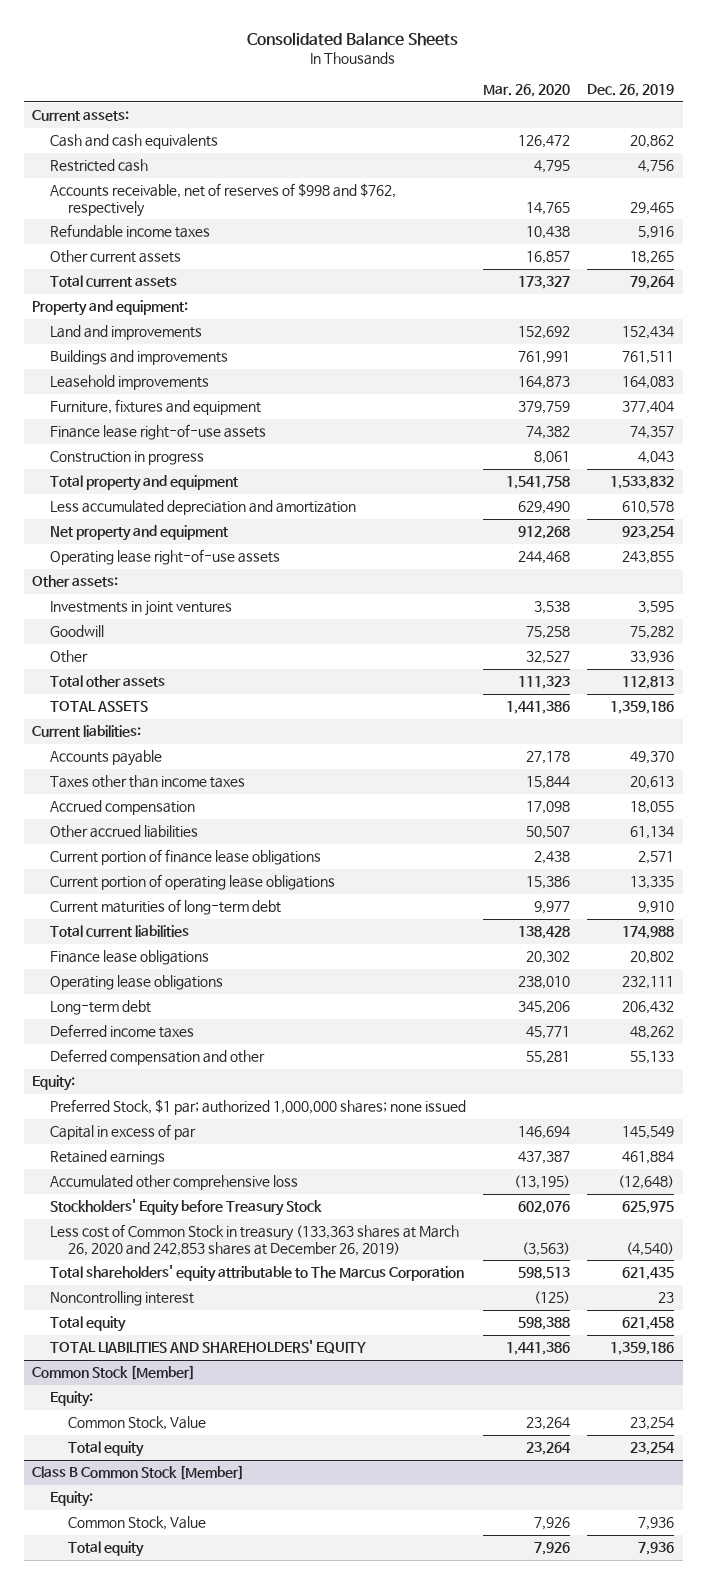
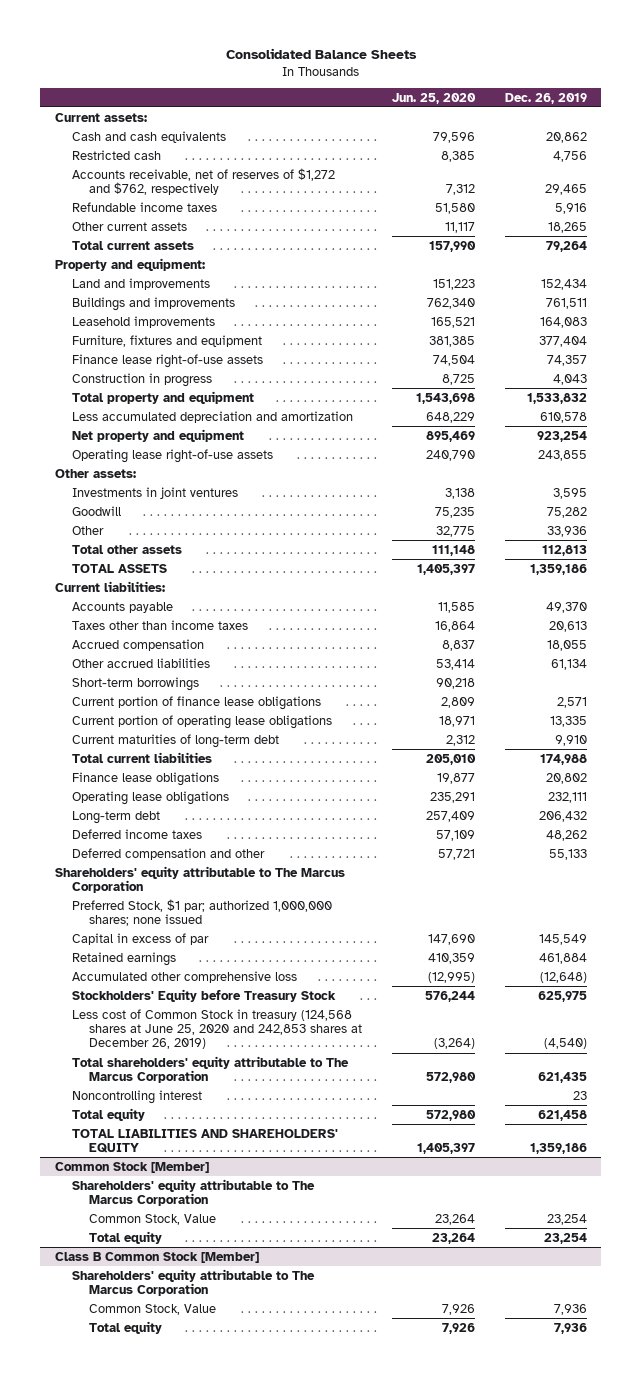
[483,84,571,98] Mar. 26, 2020 -> none
none -> [391,92,476,104] Jun. 25, 2020
[50,183,397,217] Accounts receivable, net of reserves of $998 and $762, respectively -> [71,167,335,195] Accounts receivable, net of reserves of $1,272 and $762, respectively
none -> [71,676,199,691] Short-term borrowings
[32,1075,76,1092] Equity: -> none
none -> [54,865,345,893] Shareholders' equity attributable to The Marcus Corporation
[50,1224,460,1256] Less cost of Common Stock in treasury (133,363 shares at March 26, 2020 and 242,853 shares at December 26, 2019) -> [71,1008,363,1050] Less cost of Common Stock in treasury (124,568 shares at June 25, 2020 and 242,853 shares at December 26, 2019)
[50,1391,94,1408] Equity: -> none
none -> [71,1178,315,1206] Shareholders' equity attributable to The Marcus Corporation
[50,1491,94,1508] Equity: -> none
none -> [71,1268,315,1296] Shareholders' equity attributable to The Marcus Corporation

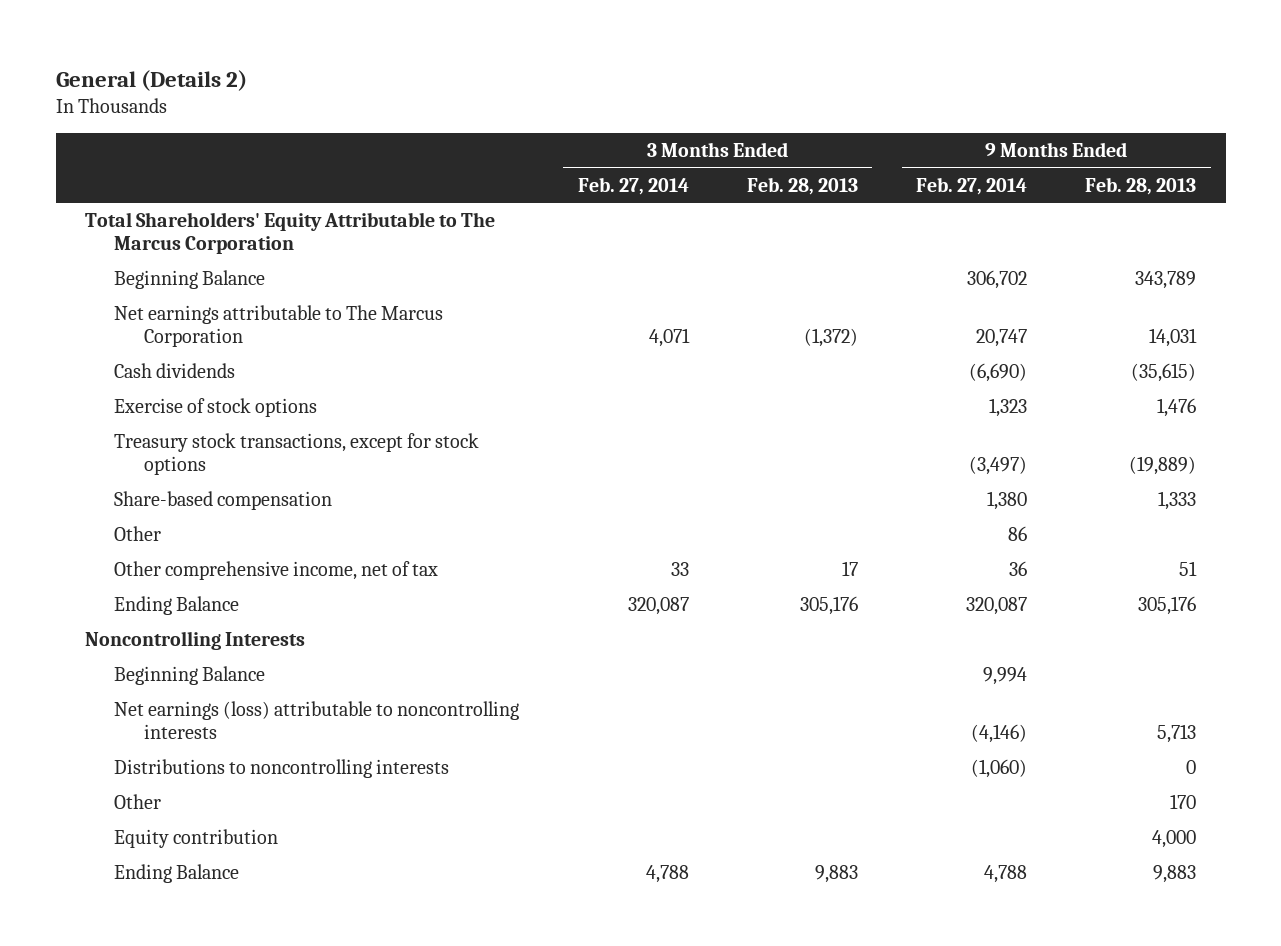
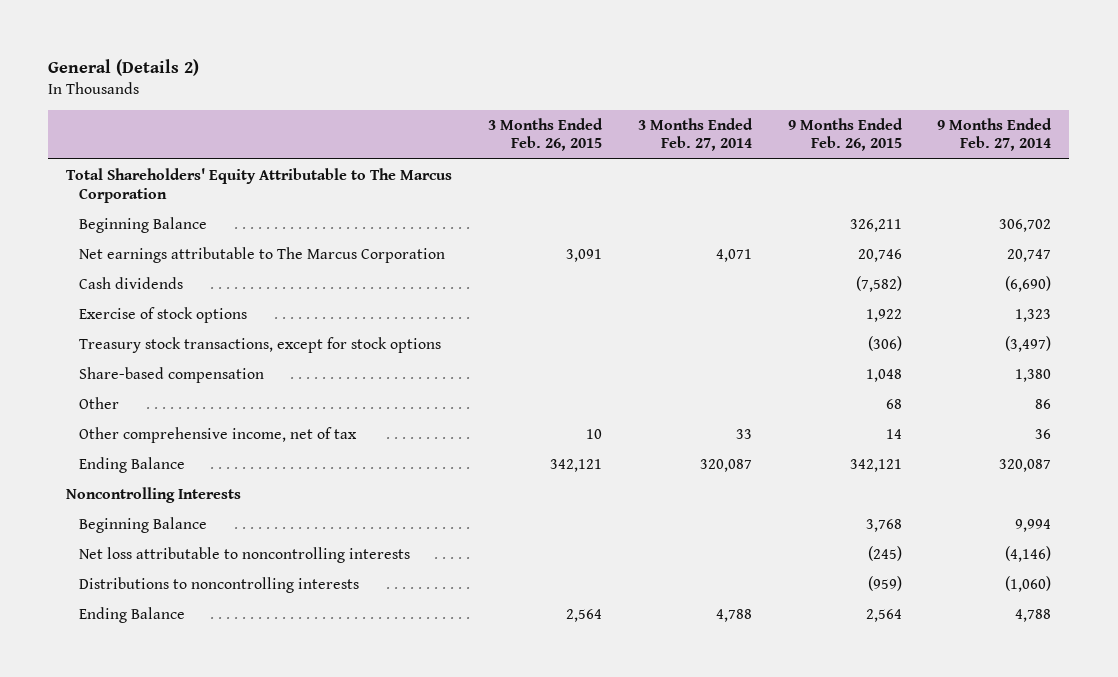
[746,176,858,195] Feb. 28, 2013 -> none
[1085,176,1197,195] Feb. 28, 2013 -> none
none -> [487,117,603,152] 3 Months Ended Feb. 26, 2015
none -> [787,117,903,152] 9 Months Ended Feb. 26, 2015
[114,701,520,739] Net earnings (loss) attributable to noncontrolling interests -> [79,546,411,563] Net loss attributable to noncontrolling interests
[114,794,162,810] Other -> none
[114,829,279,849] Equity contribution -> none

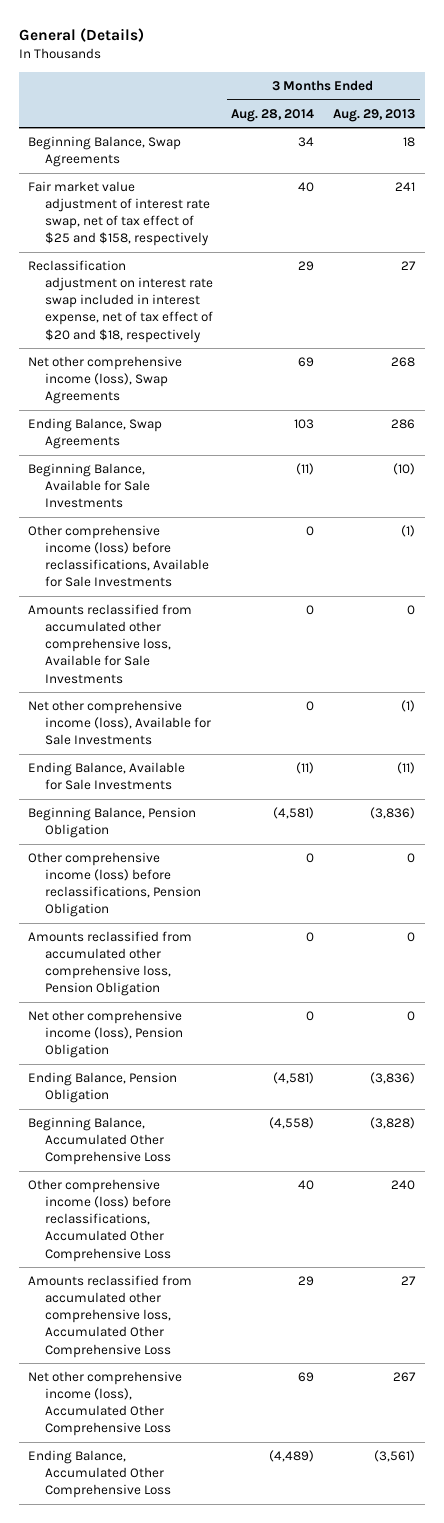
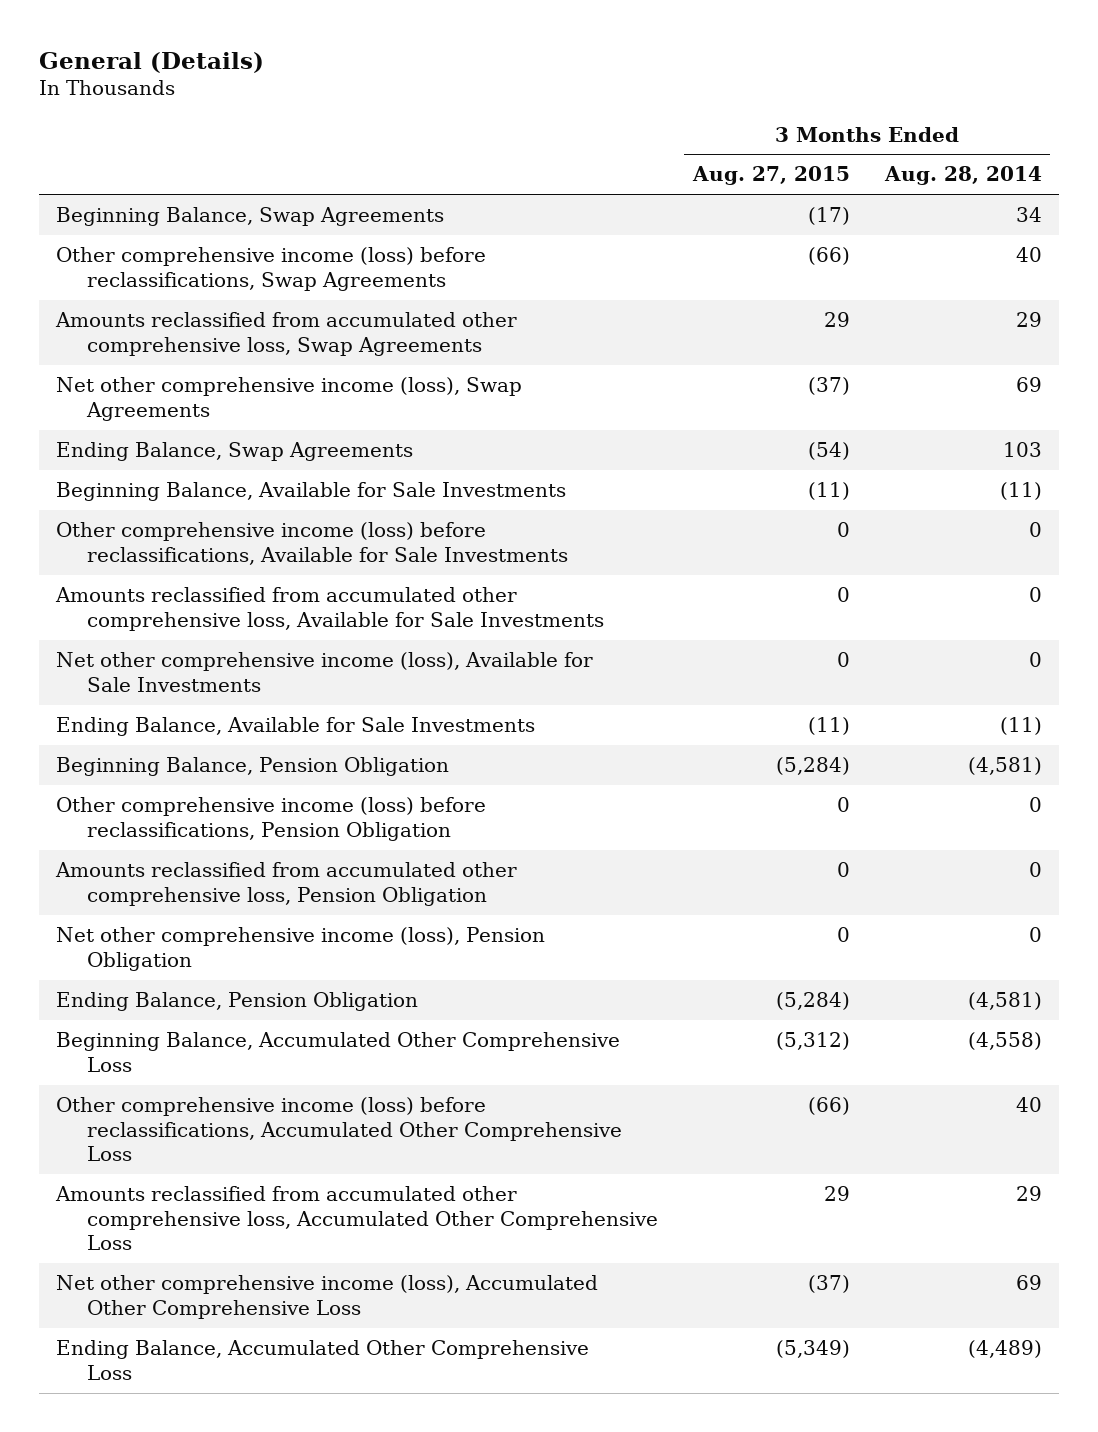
[333,108,416,122] Aug. 29, 2013 -> none
none -> [691,166,850,186] Aug. 27, 2015
[28,181,210,247] Fair market value adjustment of interest rate swap, net of tax effect of $25 and $158, respectively -> [56,247,487,291] Other comprehensive income (loss) before reclassifications, Swap Agreements
[28,260,213,343] Reclassification adjustment on interest rate swap included in interest expense, net of tax effect of $20 and $18, respectively -> [55,312,518,356] Amounts reclassified from accumulated other comprehensive loss, Swap Agreements

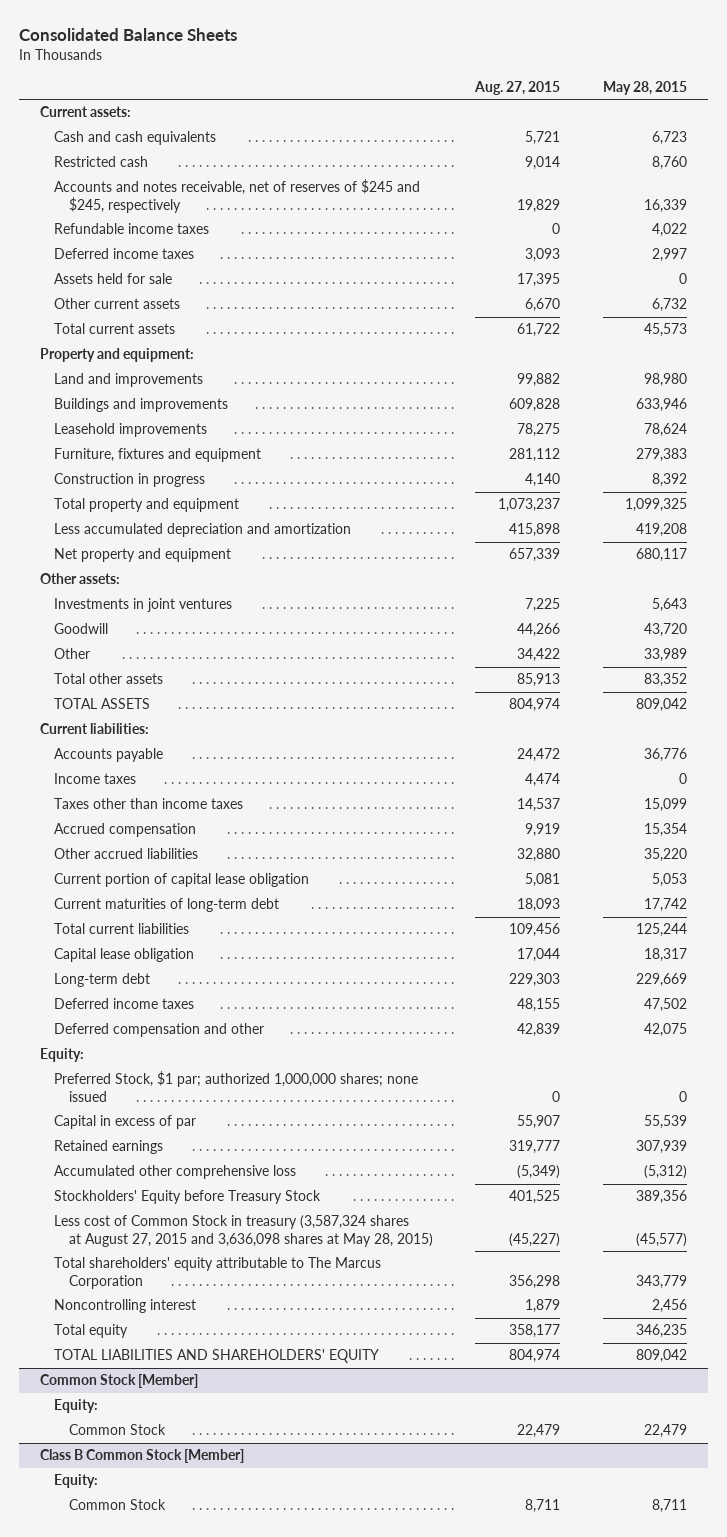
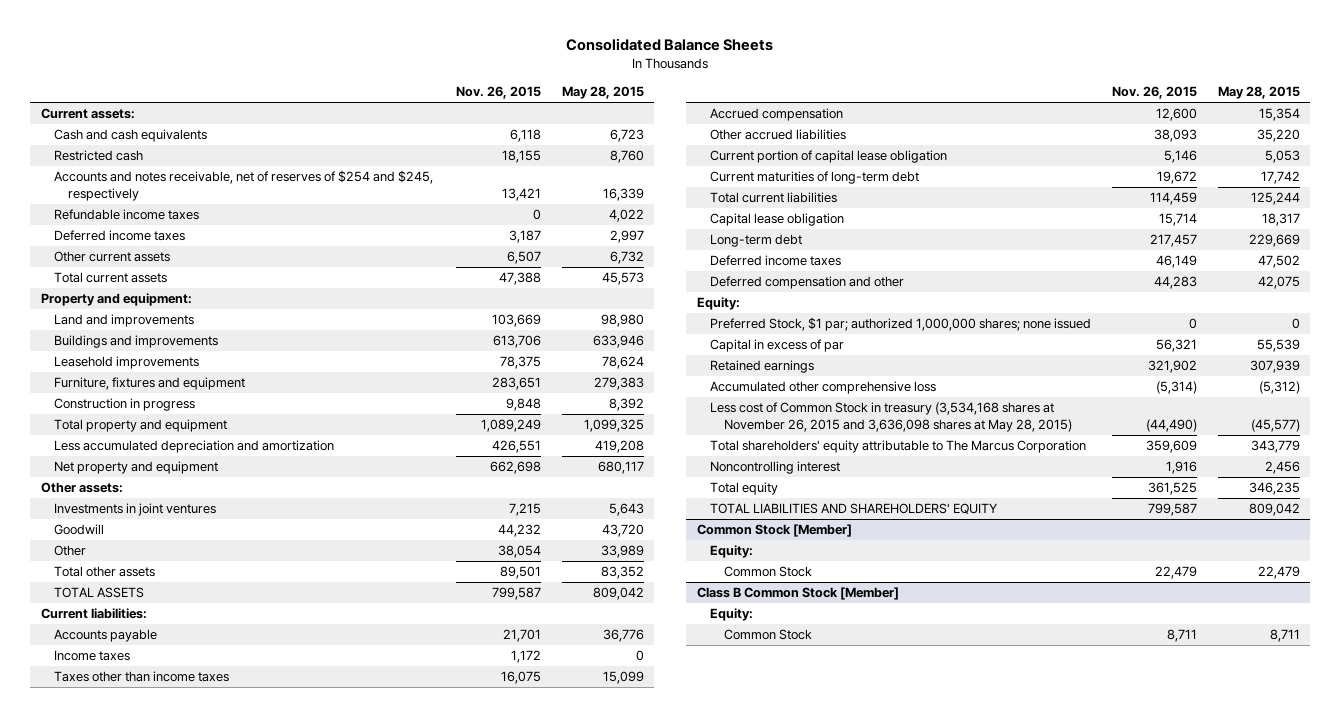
[474,80,561,95] Aug. 27, 2015 -> none
none -> [456,85,542,99] Nov. 26, 2015
[54,179,421,213] Accounts and notes receivable, net of reserves of $245 and $245, respectively -> [54,170,434,201] Accounts and notes receivable, net of reserves of $254 and $245, respectively
[54,273,173,285] Assets held for sale -> none
[54,1190,322,1205] Stockholders' Equity before Treasury Stock -> none
[54,1215,433,1247] Less cost of Common Stock in treasury (3,587,324 shares at August 27, 2015 and 3,636,098 shares at May 28, 2015) -> [710,402,1072,432] Less cost of Common Stock in treasury (3,534,168 shares at November 26, 2015 and 3,636,098 shares at May 28, 2015)

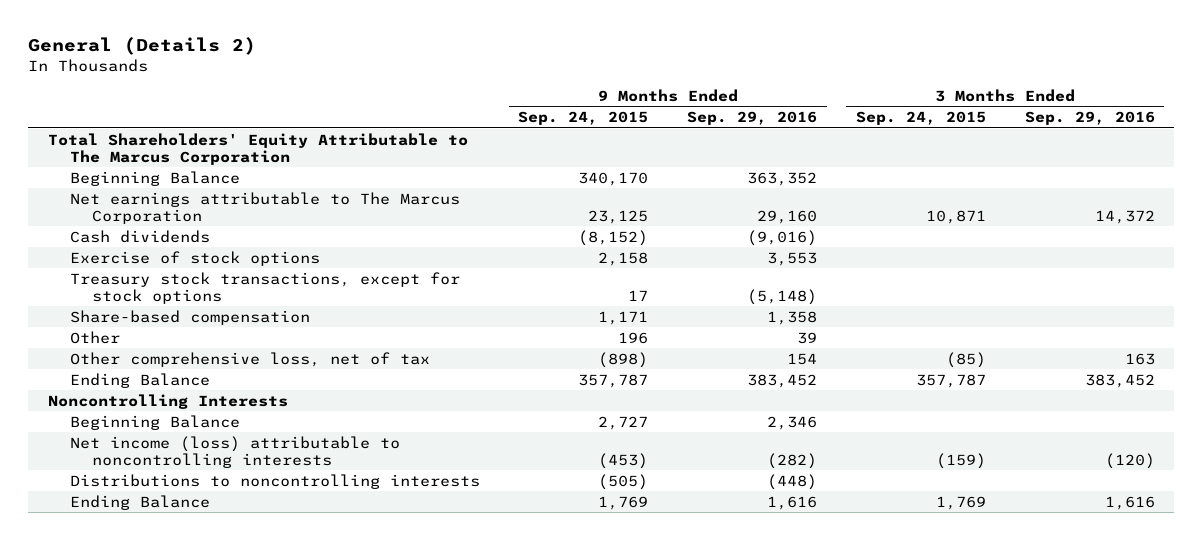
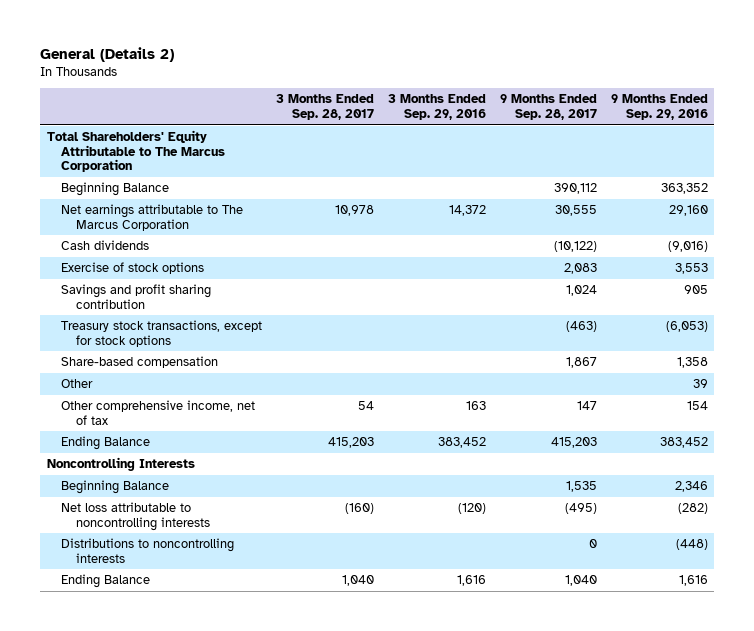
[518,111,649,126] Sep. 24, 2015 -> none
[855,111,986,126] Sep. 24, 2015 -> none
none -> [276,94,375,121] 3 Months Ended Sep. 28, 2017
none -> [499,94,597,121] 9 Months Ended Sep. 28, 2017
none -> [61,284,212,309] Savings and profit sharing contribution
[747,288,818,305] (5,148) -> [665,321,708,333] (6,053)
[69,351,430,367] Other comprehensive loss, net of tax -> [61,400,256,425] Other comprehensive income, net of tax
[69,435,400,468] Net income (loss) attributable to noncontrolling interests -> [61,502,210,531] Net loss attributable to noncontrolling interests

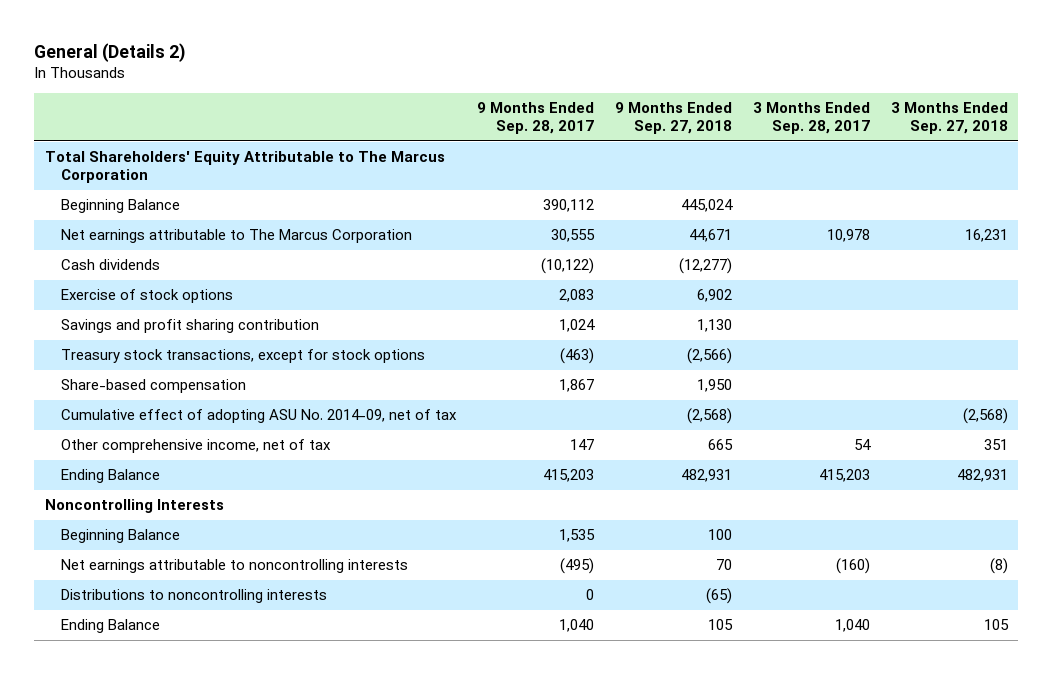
[387,94,486,121] 3 Months Ended Sep. 29, 2016 -> none
[610,94,708,121] 9 Months Ended Sep. 29, 2016 -> none
none -> [614,102,732,135] 9 Months Ended Sep. 27, 2018
none -> [890,102,1008,135] 3 Months Ended Sep. 27, 2018
[61,379,94,389] Other -> none
none -> [61,409,458,424] Cumulative effect of adopting ASU No. 2014-09, net of tax
[61,502,210,531] Net loss attributable to noncontrolling interests -> [61,559,409,574] Net earnings attributable to noncontrolling interests

